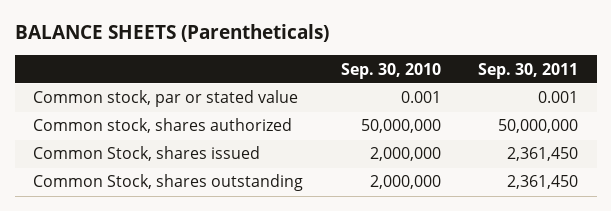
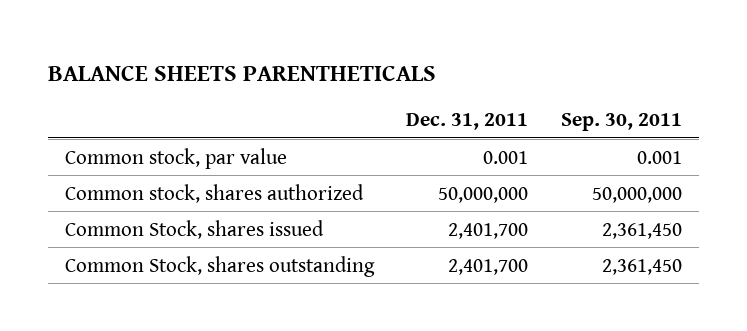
[14,24,329,43] BALANCE SHEETS (Parentheticals) -> [48,65,437,81] BALANCE SHEETS PARENTHETICALS
[340,62,441,79] Sep. 30, 2010 -> none
none -> [406,113,529,131] Dec. 31, 2011
[33,90,299,108] Common stock, par or stated value -> [64,147,287,169] Common stock, par value

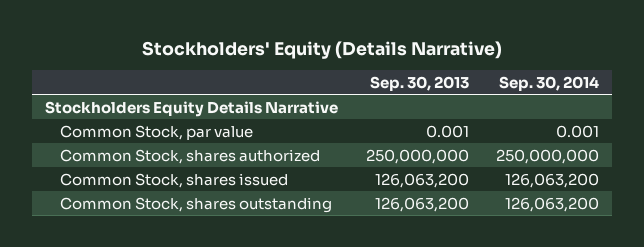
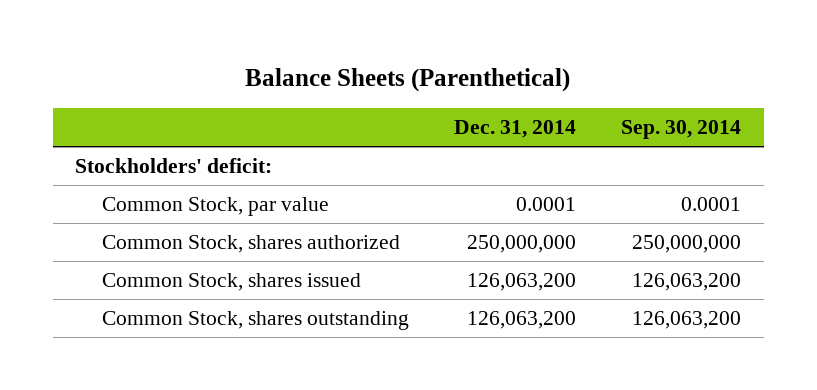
[142,41,503,60] Stockholders' Equity (Details Narrative) -> [245,68,571,93] Balance Sheets (Parenthetical)
[369,75,469,91] Sep. 30, 2013 -> none
none -> [454,120,577,139] Dec. 31, 2014
[45,100,339,117] Stockholders Equity Details Narrative -> none
none -> [75,158,273,174] Stockholders' deficit:
[555,124,599,138] 0.001 -> [681,197,742,212] 0.0001

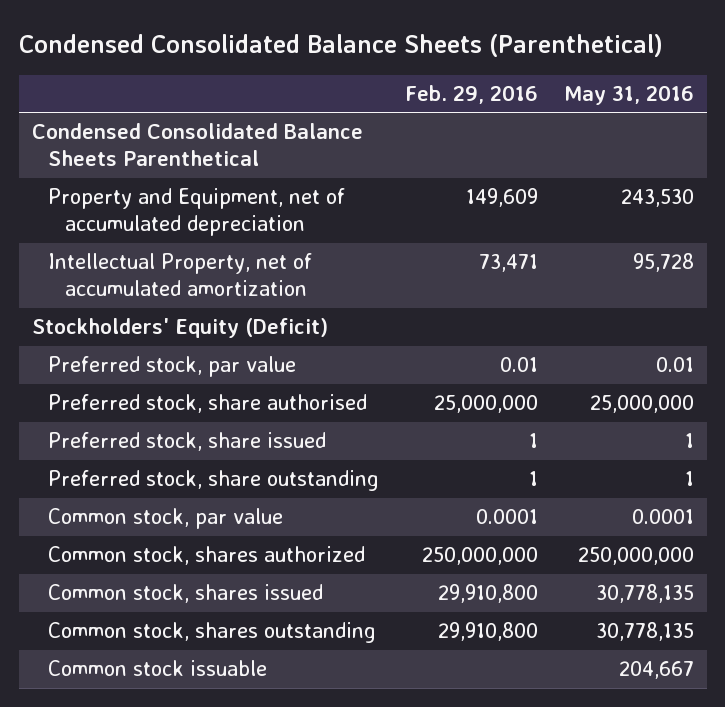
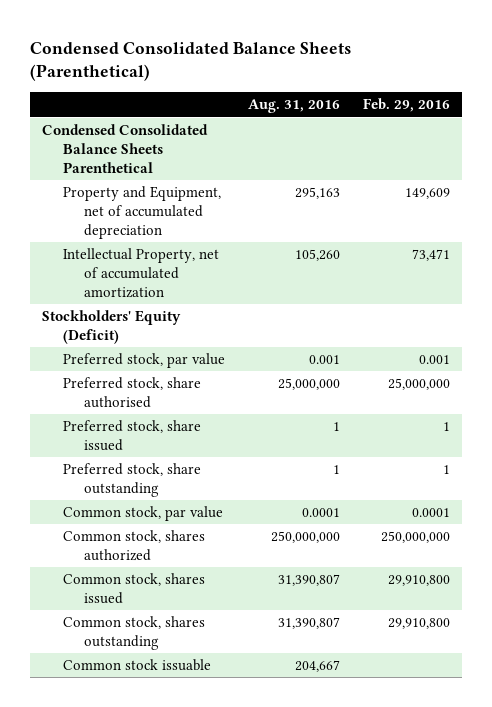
[563,85,694,106] May 31, 2016 -> none
none -> [248,99,341,114] Aug. 31, 2016
[499,357,538,373] 0.01 -> [419,355,451,365] 0.001

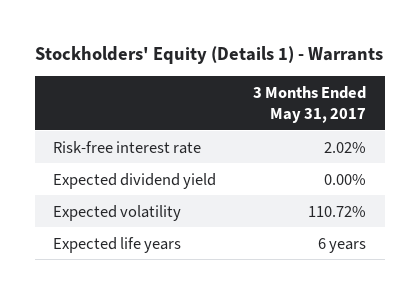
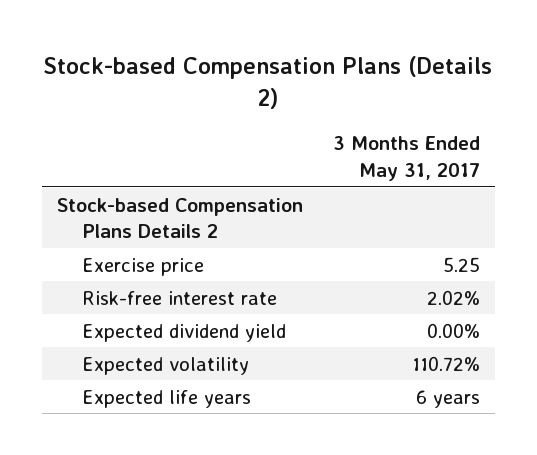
[34,46,383,65] Stockholders' Equity (Details 1) - Warrants -> [43,55,493,109] Stock-based Compensation Plans (Details 2)
none -> [56,197,303,239] Stock-based Compensation Plans Details 2
none -> [81,257,204,276] Exercise price

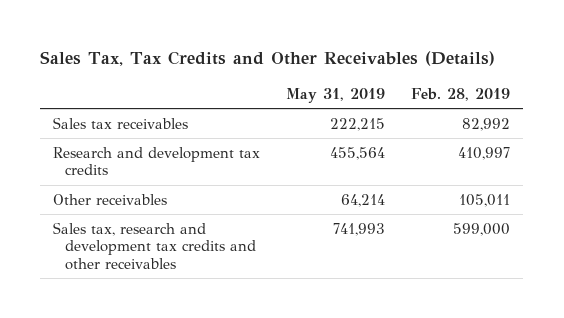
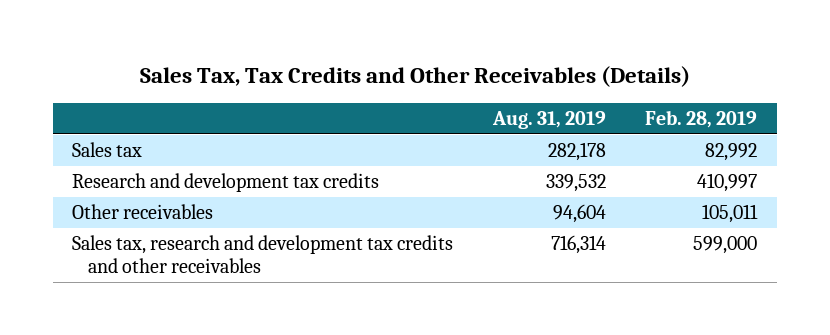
[286,87,386,103] May 31, 2019 -> none
none -> [491,110,606,129] Aug. 31, 2019
[53,116,189,129] Sales tax receivables -> [72,142,143,158] Sales tax

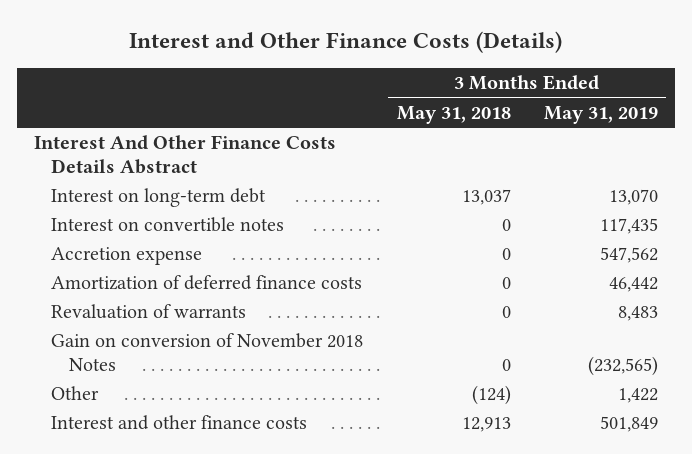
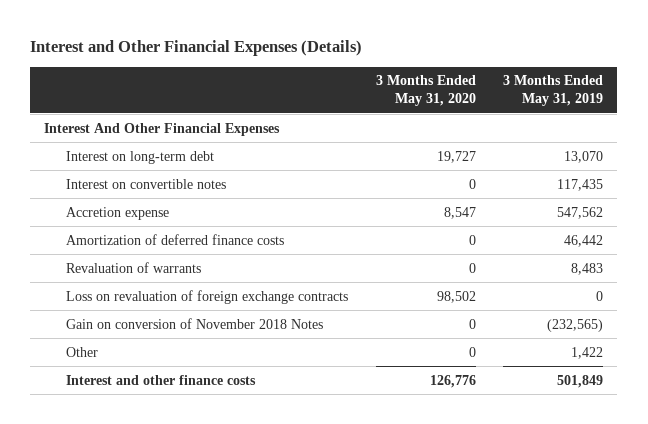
[128,31,562,54] Interest and Other Finance Costs (Details) -> [30,40,363,57] Interest and Other Financial Expenses (Details)
[396,105,511,124] May 31, 2018 -> none
none -> [375,75,476,107] 3 Months Ended May 31, 2020
[33,135,336,174] Interest And Other Finance Costs Details Abstract -> none
none -> [44,122,281,136] Interest And Other Financial Expenses
none -> [65,289,348,304] Loss on revaluation of foreign exchange contracts

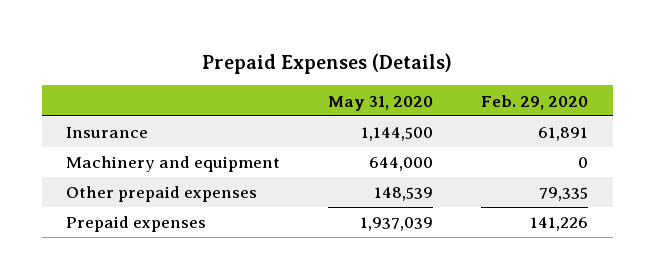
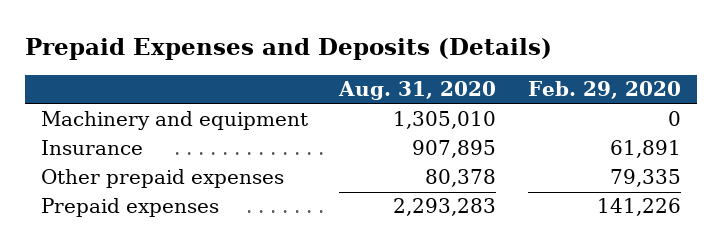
[202,52,453,74] Prepaid Expenses (Details) -> [25,38,553,61] Prepaid Expenses and Deposits (Details)
[328,95,434,111] May 31, 2020 -> none
none -> [338,81,497,101] Aug. 31, 2020
[66,127,149,139] Insurance -> [41,140,144,156] Insurance

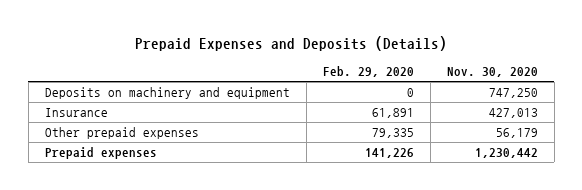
[338,81,497,101] Aug. 31, 2020 -> none
none -> [446,67,538,78] Nov. 30, 2020
[41,111,309,131] Machinery and equipment -> [44,87,290,100] Deposits on machinery and equipment

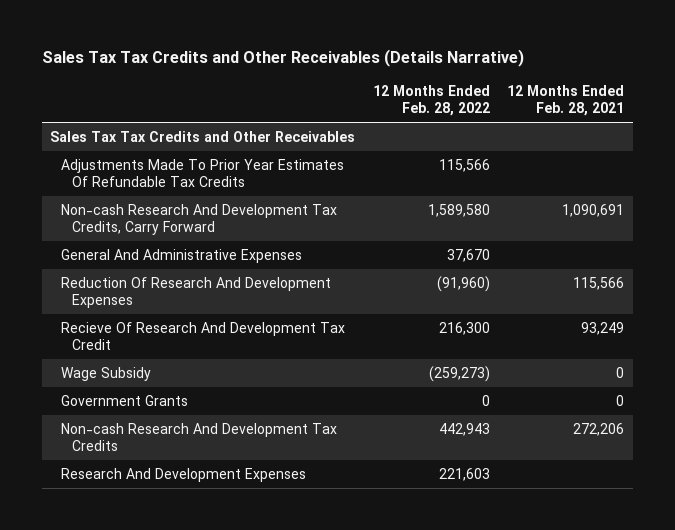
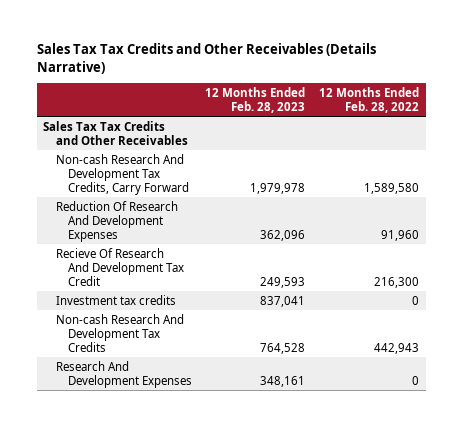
[507,84,625,117] 12 Months Ended Feb. 28, 2021 -> none
none -> [205,86,306,113] 12 Months Ended Feb. 28, 2023
[61,158,345,188] Adjustments Made To Prior Year Estimates Of Refundable Tax Credits -> none
[61,248,303,263] General And Administrative Expenses -> none
[436,275,490,292] (91,960) -> [381,229,420,241] 91,960
[61,366,152,381] Wage Subsidy -> none
[61,394,189,406] Government Grants -> none
none -> [55,294,176,305] Investment tax credits
[438,467,490,481] 221,603 -> [412,375,420,385] 0

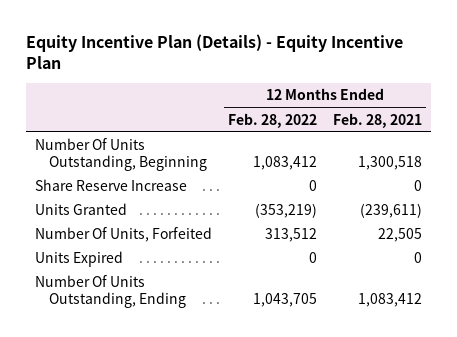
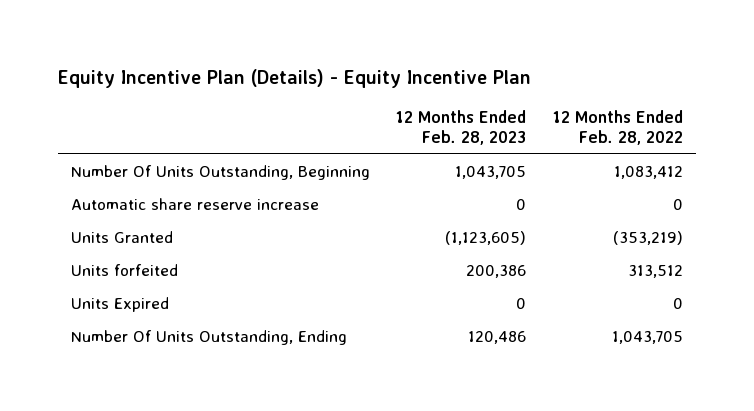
[333,112,423,128] Feb. 28, 2021 -> none
none -> [396,110,527,146] 12 Months Ended Feb. 28, 2023
[34,179,187,192] Share Reserve Increase -> [71,198,320,211] Automatic share reserve increase
[34,227,212,243] Number Of Units, Forfeited -> [71,264,179,277] Units forfeited

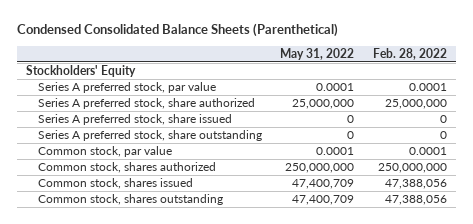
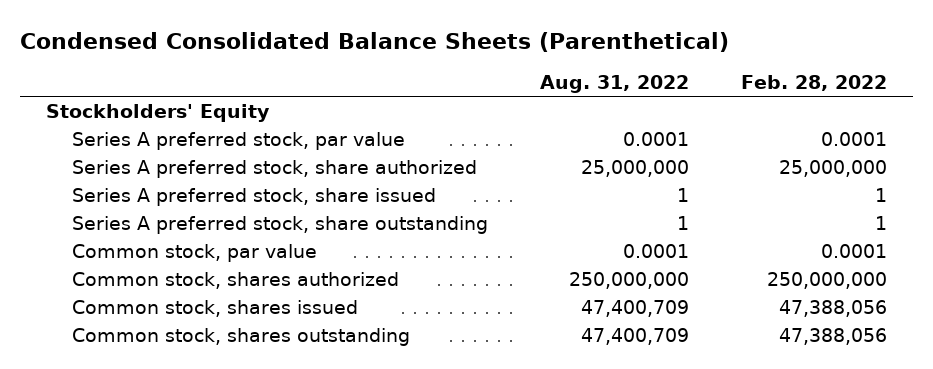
[280,47,355,60] May 31, 2022 -> none
none -> [540,75,690,94] Aug. 31, 2022
[439,115,447,124] 0 -> [875,187,888,202] 1
[439,131,447,140] 0 -> [875,215,888,230] 1

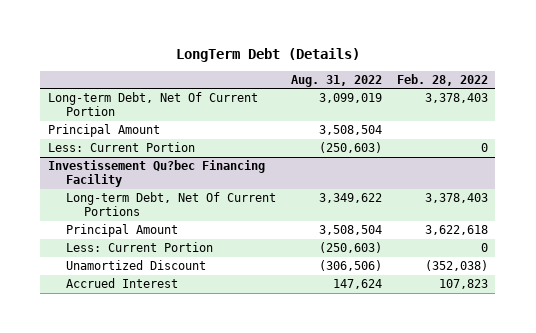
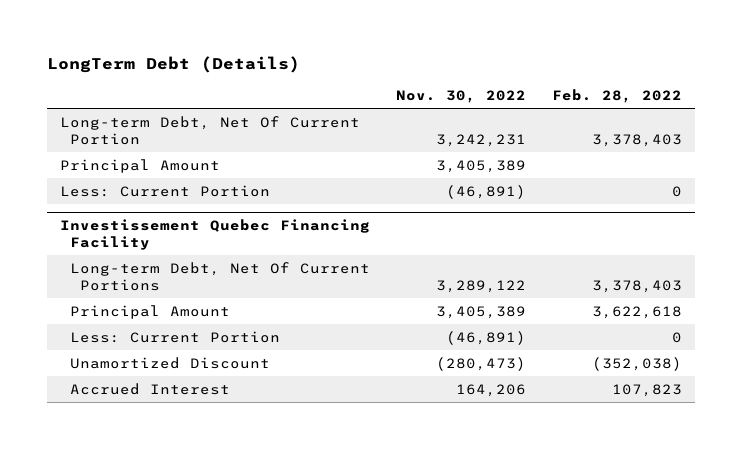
[291,74,383,87] Aug. 31, 2022 -> none
none -> [396,90,527,104] Nov. 30, 2022
[47,160,265,188] Investissement Qu?bec Financing Facility -> [60,219,371,251] Investissement Quebec Financing Facility

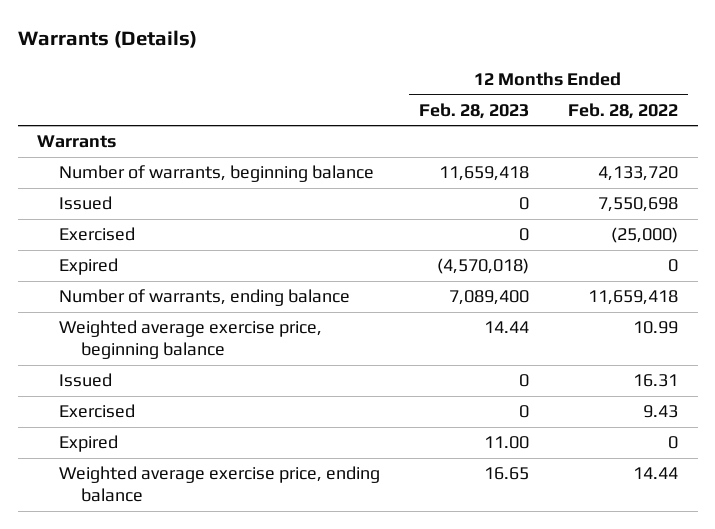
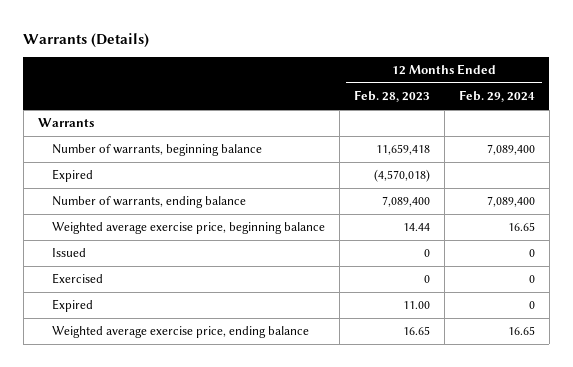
[568,102,679,119] Feb. 28, 2022 -> none
none -> [458,90,535,103] Feb. 29, 2024
[58,196,112,211] Issued -> none
[58,227,135,242] Exercised -> none

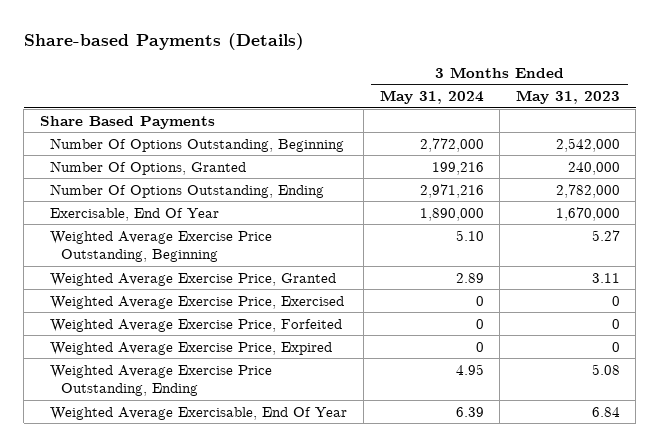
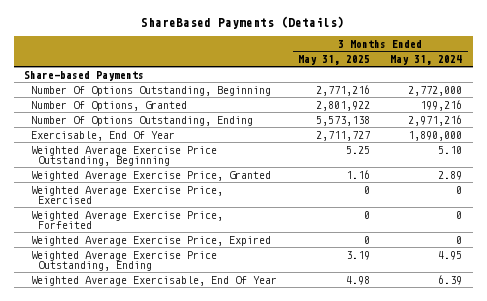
[23,33,304,51] Share-based Payments (Details) -> [141,16,345,30] ShareBased Payments (Details)
[515,90,620,105] May 31, 2023 -> none
none -> [297,54,370,65] May 31, 2025
[39,115,215,129] Share Based Payments -> [24,70,145,81] Share-based Payments

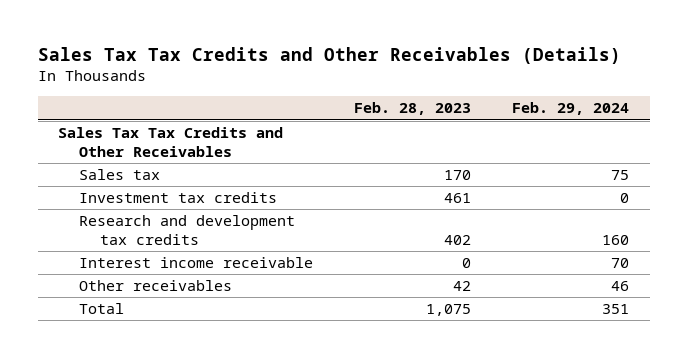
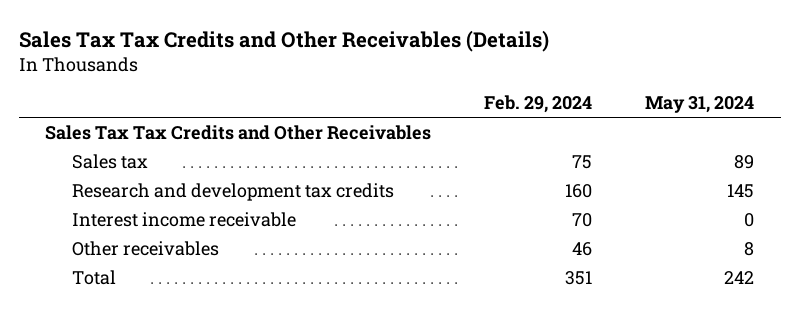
[354,102,472,116] Feb. 28, 2023 -> none
none -> [645,96,755,114] May 31, 2024
[79,192,278,204] Investment tax credits -> none

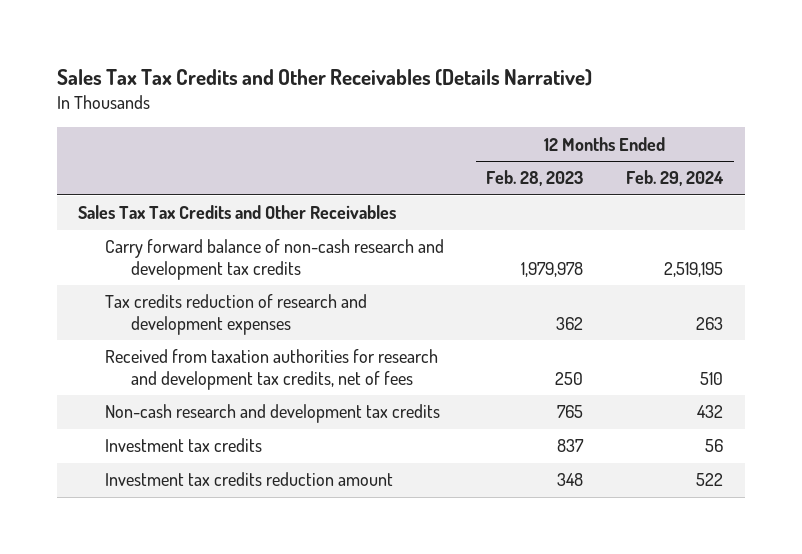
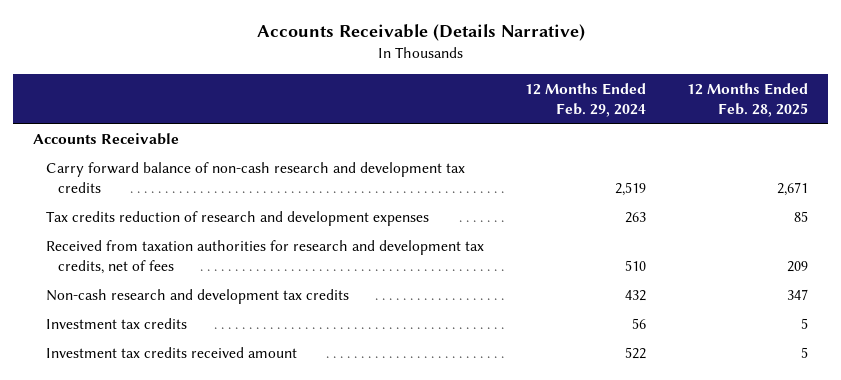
[56,68,592,86] Sales Tax Tax Credits and Other Receivables (Details Narrative) -> [256,24,585,42] Accounts Receivable (Details Narrative)
[486,170,584,187] Feb. 28, 2023 -> none
none -> [686,82,808,117] 12 Months Ended Feb. 28, 2025
[78,205,397,220] Sales Tax Tax Credits and Other Receivables -> [33,132,180,145] Accounts Receivable
[664,262,724,278] 2,519,195 -> [614,181,646,196] 2,519
[104,472,393,487] Investment tax credits reduction amount -> [45,346,297,358] Investment tax credits received amount

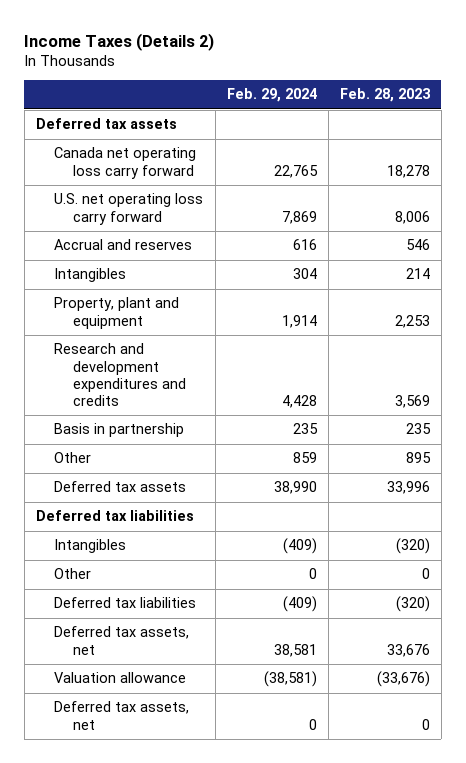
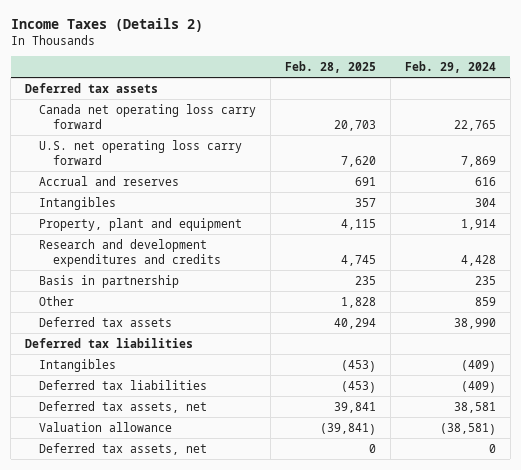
[339,88,431,103] Feb. 28, 2023 -> none
none -> [284,60,376,73] Feb. 28, 2025
[54,568,92,580] Other -> none

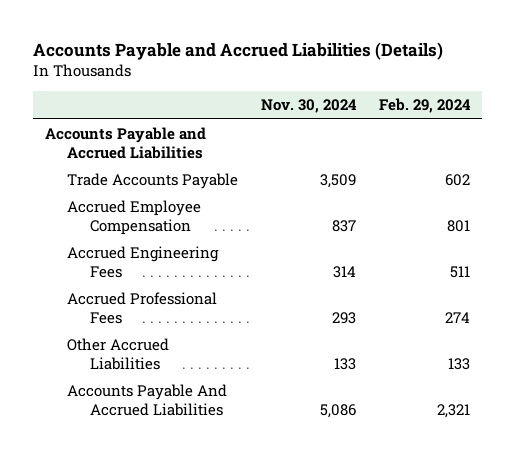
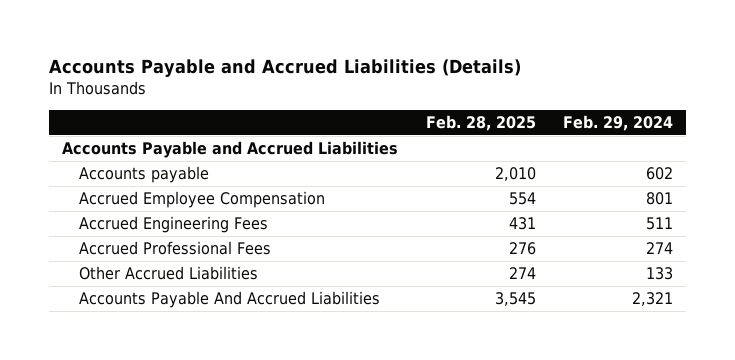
[261,99,358,114] Nov. 30, 2024 -> none
none -> [425,115,536,132] Feb. 28, 2025
[67,173,239,190] Trade Accounts Payable -> [79,166,210,184] Accounts payable

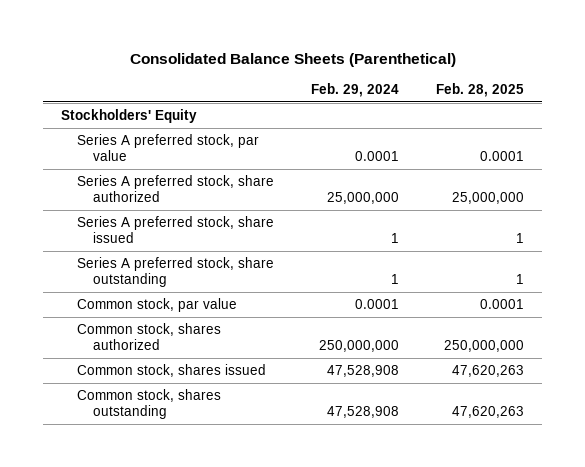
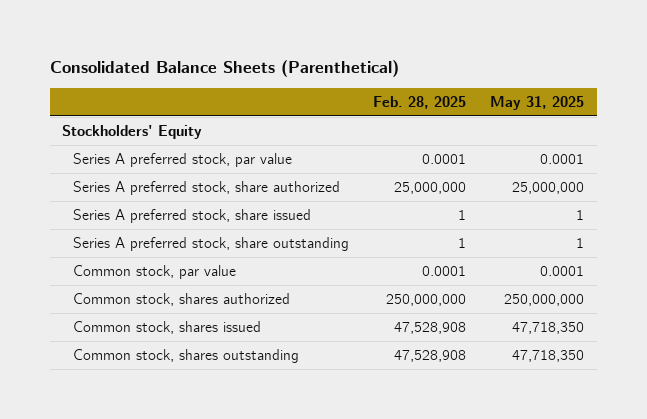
[310,83,399,98] Feb. 29, 2024 -> none
none -> [490,96,585,111] May 31, 2025
[451,365,524,378] 47,620,263 -> [394,322,467,335] 47,528,908
[451,405,524,418] 47,620,263 -> [394,350,467,363] 47,528,908

